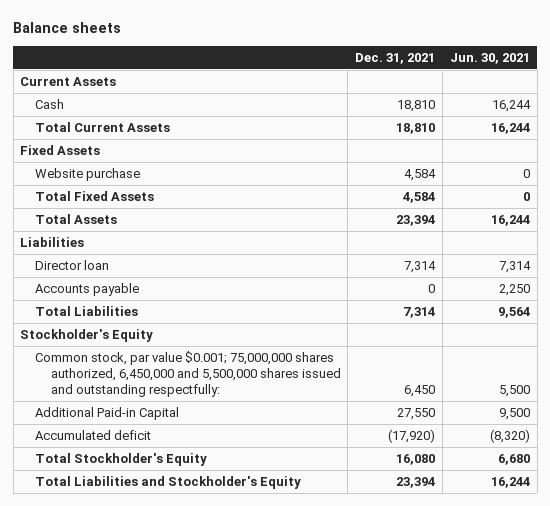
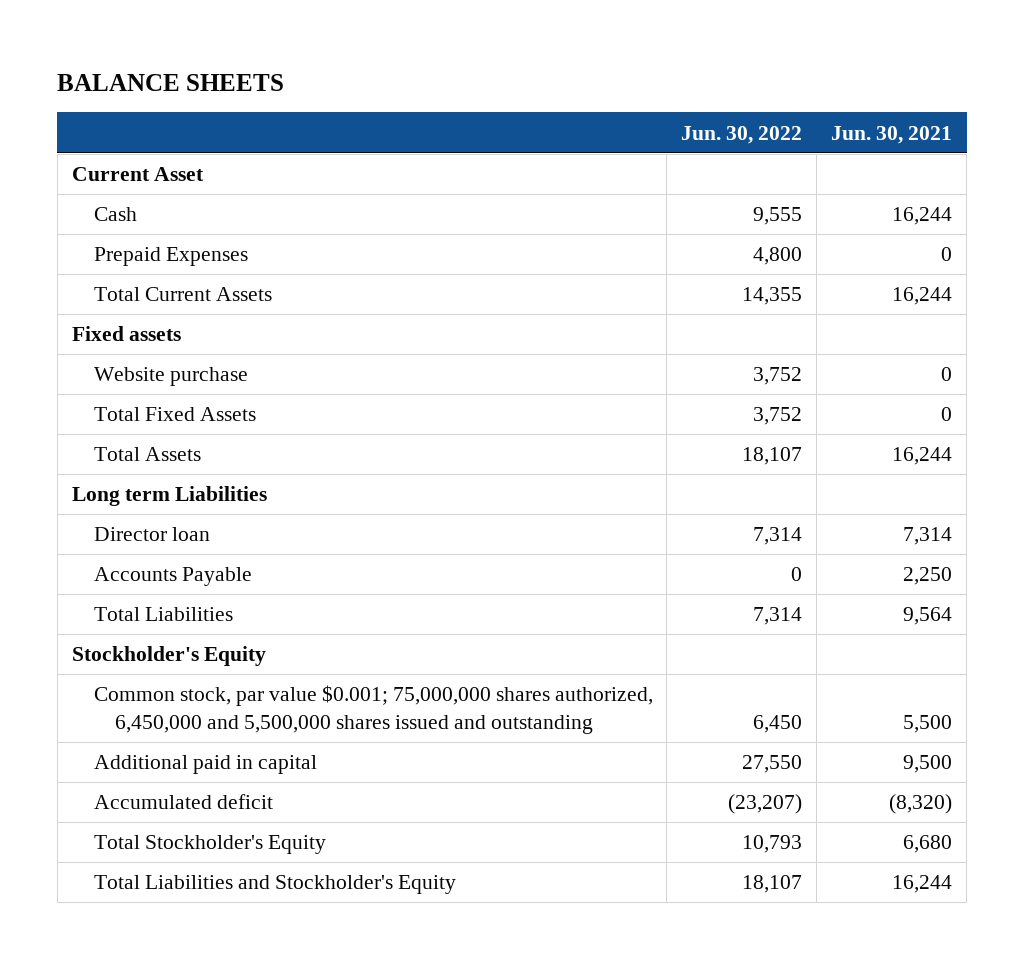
[13,21,122,33] Balance sheets -> [57,73,285,91] BALANCE SHEETS
[355,52,436,64] Dec. 31, 2021 -> none
none -> [681,125,803,144] Jun. 30, 2022
[20,77,117,87] Current Assets -> [71,167,204,182] Current Asset
none -> [93,247,248,267] Prepaid Expenses
[20,145,101,156] Fixed Assets -> [71,326,181,342] Fixed assets
[20,237,85,248] Liabilities -> none
none -> [71,486,267,507] Long term Liabilities
[35,283,140,297] Accounts payable -> [93,567,252,587] Accounts Payable
[35,351,341,398] Common stock, par value $0.001; 75,000,000 shares authorized, 6,450,000 and 5,500,000 shares issued and outstanding respectfully: -> [93,685,653,735] Common stock, par value $0.001; 75,000,000 shares authorized, 6,450,000 and 5,500,000 shares issued and outstanding
[35,407,180,421] Additional Paid-in Capital -> [93,755,317,775] Additional paid in capital

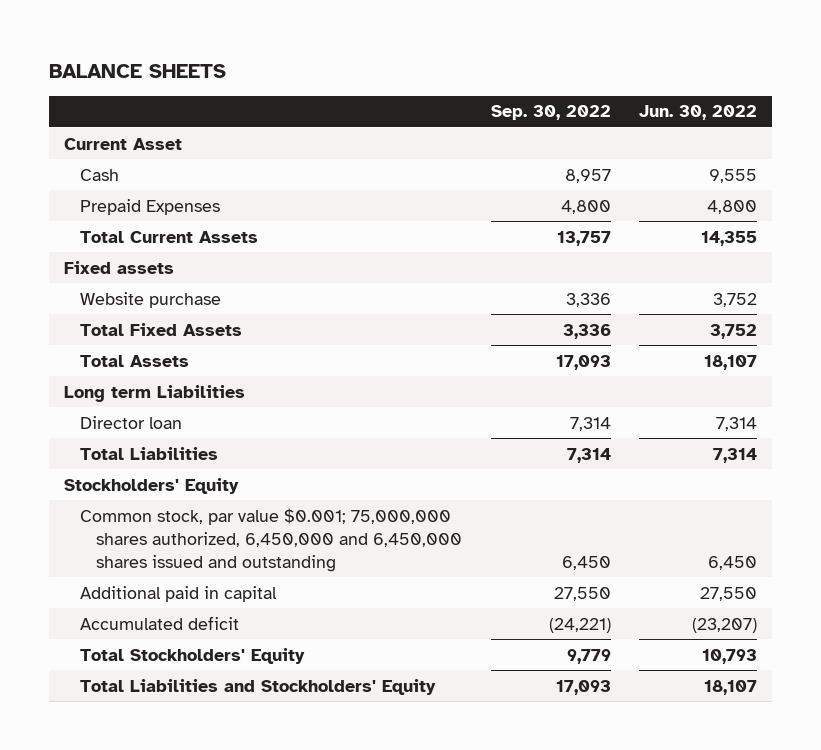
[831,125,953,144] Jun. 30, 2021 -> none
none -> [490,105,611,121] Sep. 30, 2022
[93,567,252,587] Accounts Payable -> none
[71,646,266,667] Stockholder's Equity -> [63,477,239,494] Stockholders' Equity
[93,685,653,735] Common stock, par value $0.001; 75,000,000 shares authorized, 6,450,000 and 5,500,000 shares issued and outstanding -> [79,507,462,572] Common stock, par value $0.001; 75,000,000 shares authorized, 6,450,000 and 6,450,000 shares issued and outstanding
[93,835,326,855] Total Stockholder's Equity -> [79,647,305,664] Total Stockholders' Equity
[93,875,456,895] Total Liabilities and Stockholder's Equity -> [79,678,436,695] Total Liabilities and Stockholders' Equity

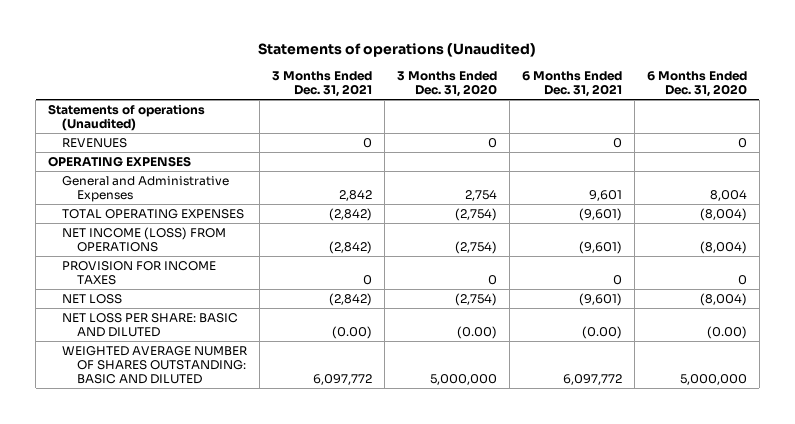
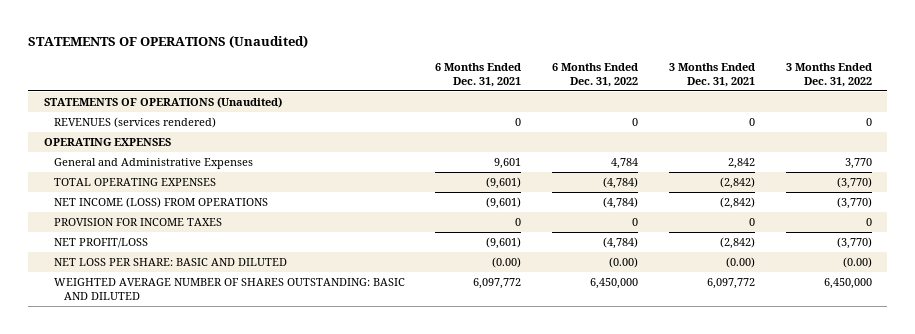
[258,43,537,58] Statements of operations (Unaudited) -> [28,34,309,48] STATEMENTS OF OPERATIONS (Unaudited)
[397,71,498,98] 3 Months Ended Dec. 31, 2020 -> none
[646,71,747,98] 6 Months Ended Dec. 31, 2020 -> none
none -> [552,62,639,87] 6 Months Ended Dec. 31, 2022
none -> [785,62,872,87] 3 Months Ended Dec. 31, 2022
[48,103,206,131] Statements of operations (Unaudited) -> [43,96,282,108] STATEMENTS OF OPERATIONS (Unaudited)
[62,137,128,148] REVENUES -> [53,116,216,128] REVENUES (services rendered)
[62,293,123,304] NET LOSS -> [53,237,148,248] NET PROFIT/LOSS

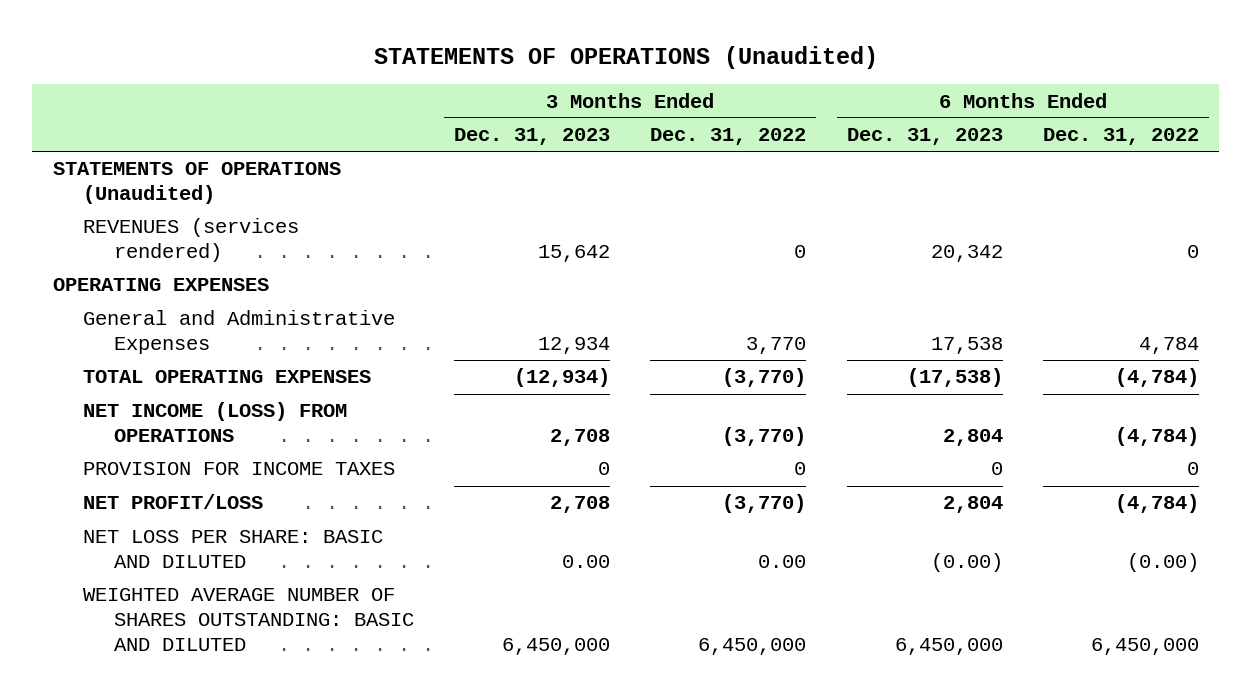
[435,62,522,87] 6 Months Ended Dec. 31, 2021 -> none
[669,62,756,87] 3 Months Ended Dec. 31, 2021 -> none
none -> [453,128,610,146] Dec. 31, 2023
none -> [846,128,1003,146] Dec. 31, 2023
[842,256,872,268] (0.00) -> [758,555,807,569] 0.00

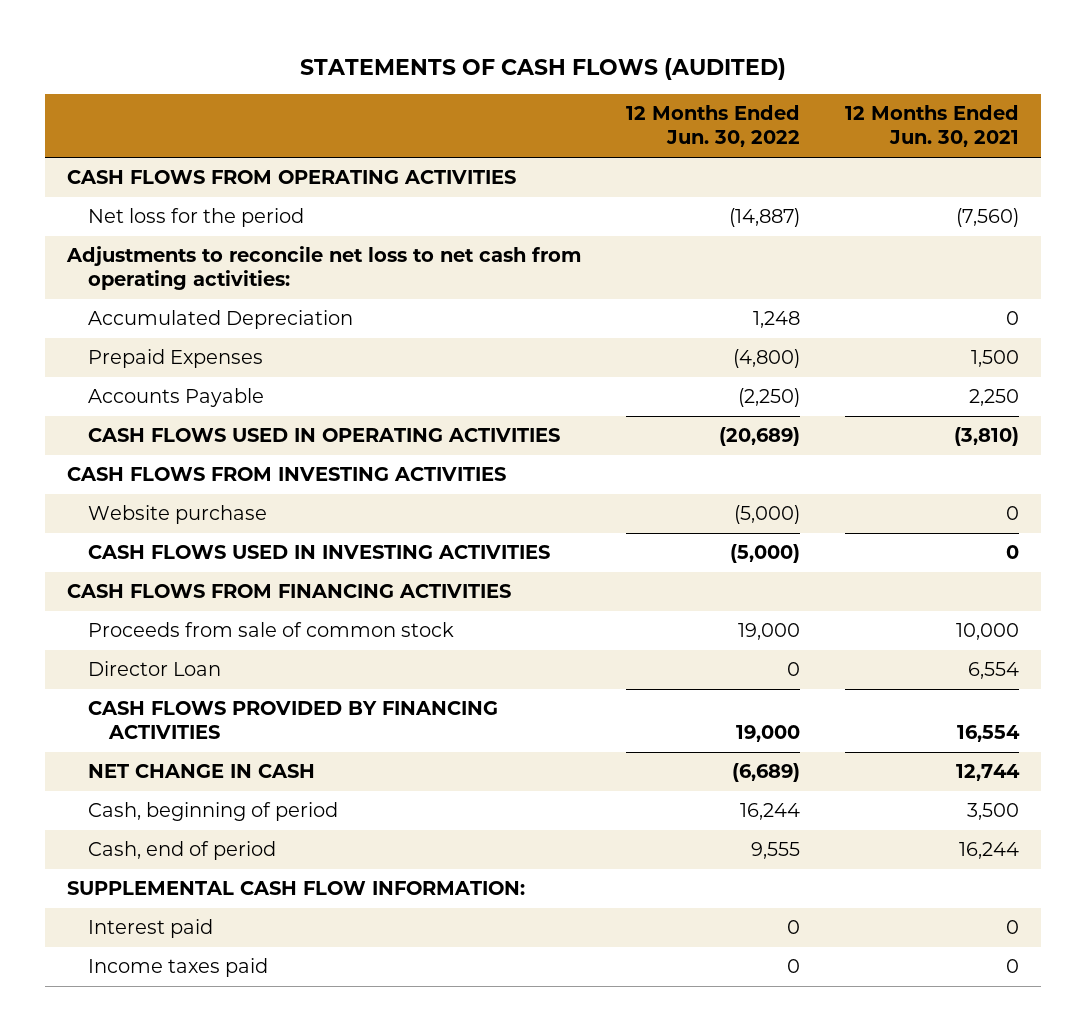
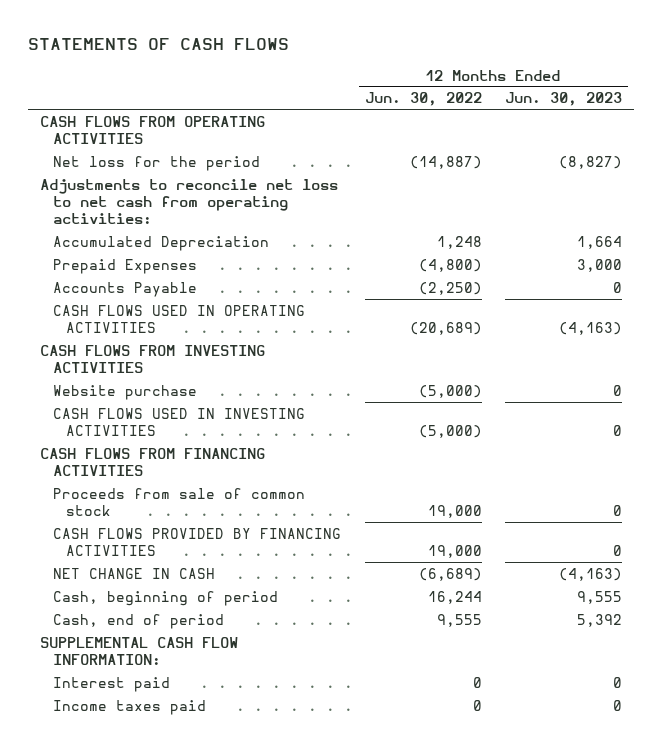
[300,57,787,80] STATEMENTS OF CASH FLOWS (AUDITED) -> [28,38,290,51] STATEMENTS OF CASH FLOWS
[844,105,1019,148] 12 Months Ended Jun. 30, 2021 -> none
none -> [505,92,623,107] Jun. 30, 2023
[88,661,222,677] Director Loan -> none

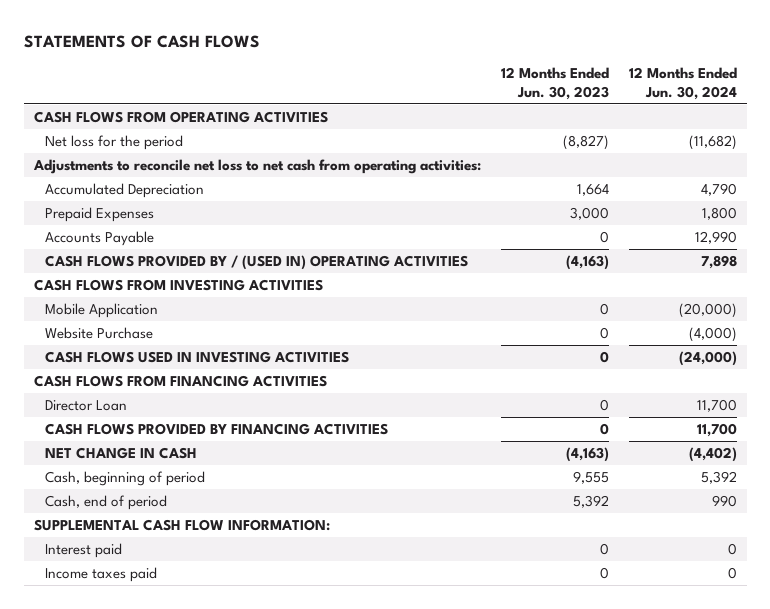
[364,92,482,107] Jun. 30, 2022 -> none
none -> [628,67,737,100] 12 Months Ended Jun. 30, 2024
[53,304,306,333] CASH FLOWS USED IN OPERATING ACTIVITIES -> [44,254,468,270] CASH FLOWS PROVIDED BY / (USED IN) OPERATING ACTIVITIES
none -> [44,302,158,318] Mobile Application
[53,384,198,400] Website purchase -> [44,326,153,339] Website Purchase
[53,487,306,516] Proceeds from sale of common stock -> none
none -> [44,399,127,411] Director Loan

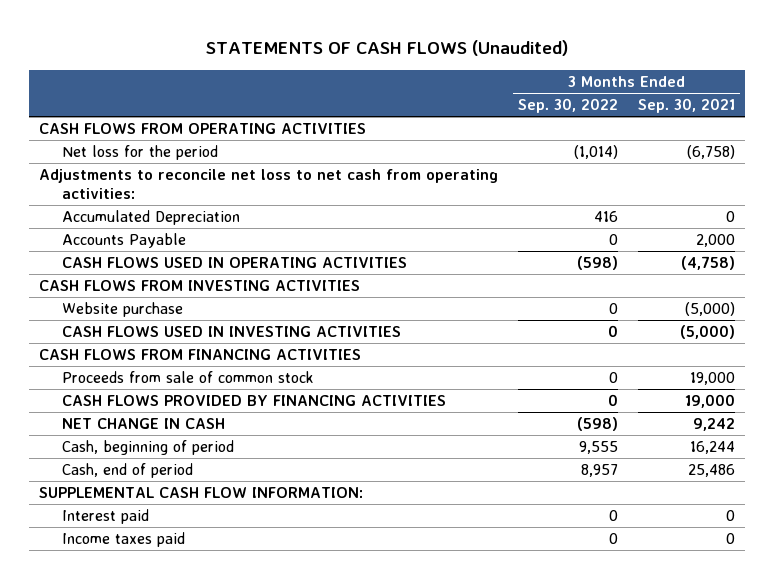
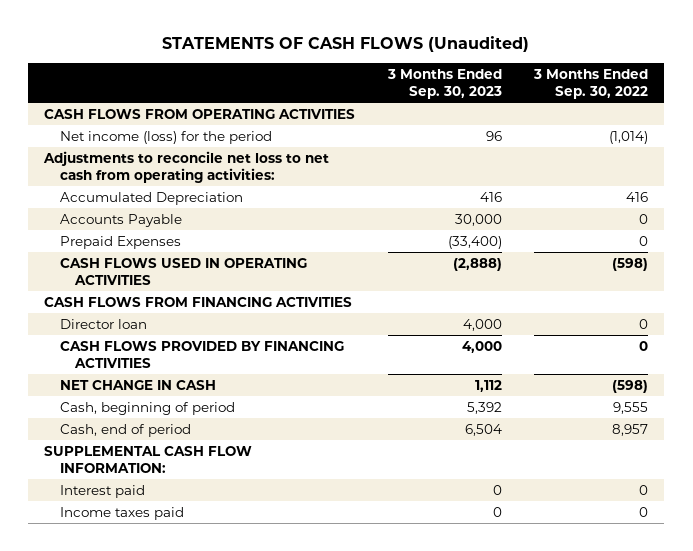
[638,98,736,114] Sep. 30, 2021 -> none
none -> [386,68,502,100] 3 Months Ended Sep. 30, 2023
[61,145,218,161] Net loss for the period -> [59,130,272,144] Net income (loss) for the period
none -> [59,235,181,249] Prepaid Expenses
[39,280,361,292] CASH FLOWS FROM INVESTING ACTIVITIES -> none
[61,302,183,318] Website purchase -> none
[61,326,401,338] CASH FLOWS USED IN INVESTING ACTIVITIES -> none
[61,371,314,384] Proceeds from sale of common stock -> none
none -> [59,318,147,329] Director loan

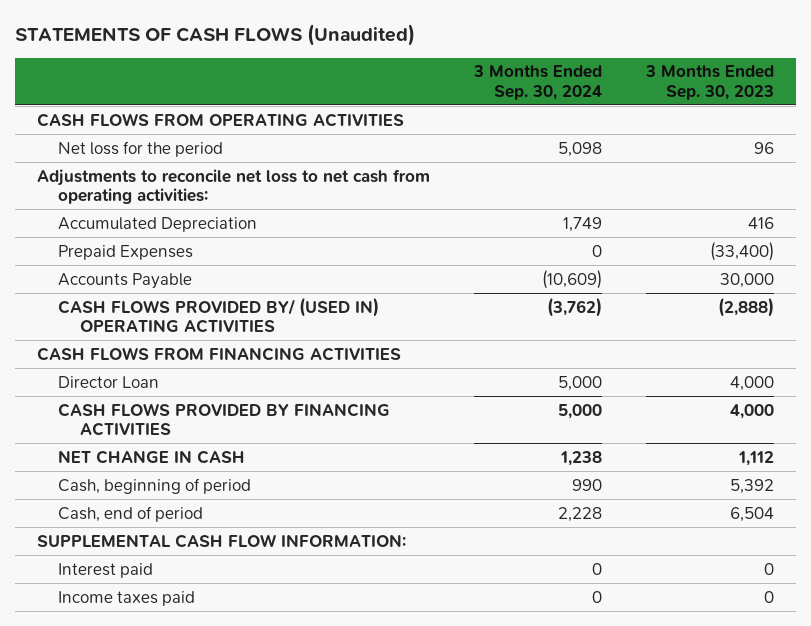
[533,68,649,100] 3 Months Ended Sep. 30, 2022 -> none
none -> [472,65,602,100] 3 Months Ended Sep. 30, 2024
[59,130,272,144] Net income (loss) for the period -> [58,140,224,157] Net loss for the period
[59,213,182,227] Accounts Payable -> [58,272,193,289] Accounts Payable
[59,257,307,286] CASH FLOWS USED IN OPERATING ACTIVITIES -> [58,296,380,333] CASH FLOWS PROVIDED BY/ (USED IN) OPERATING ACTIVITIES
[59,318,147,329] Director loan -> [58,375,160,388] Director Loan

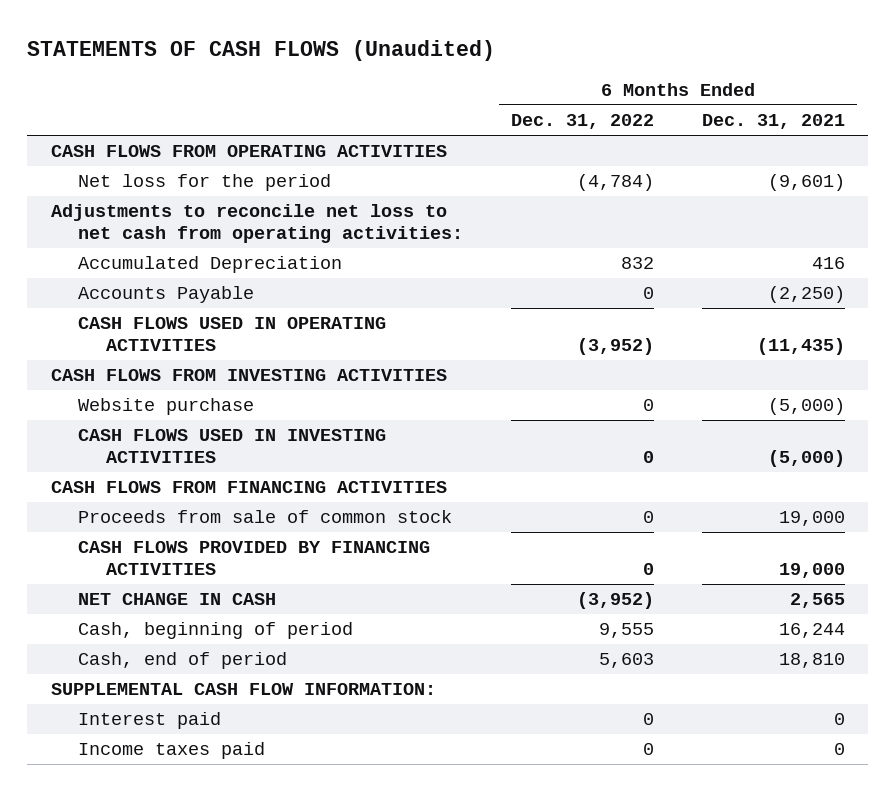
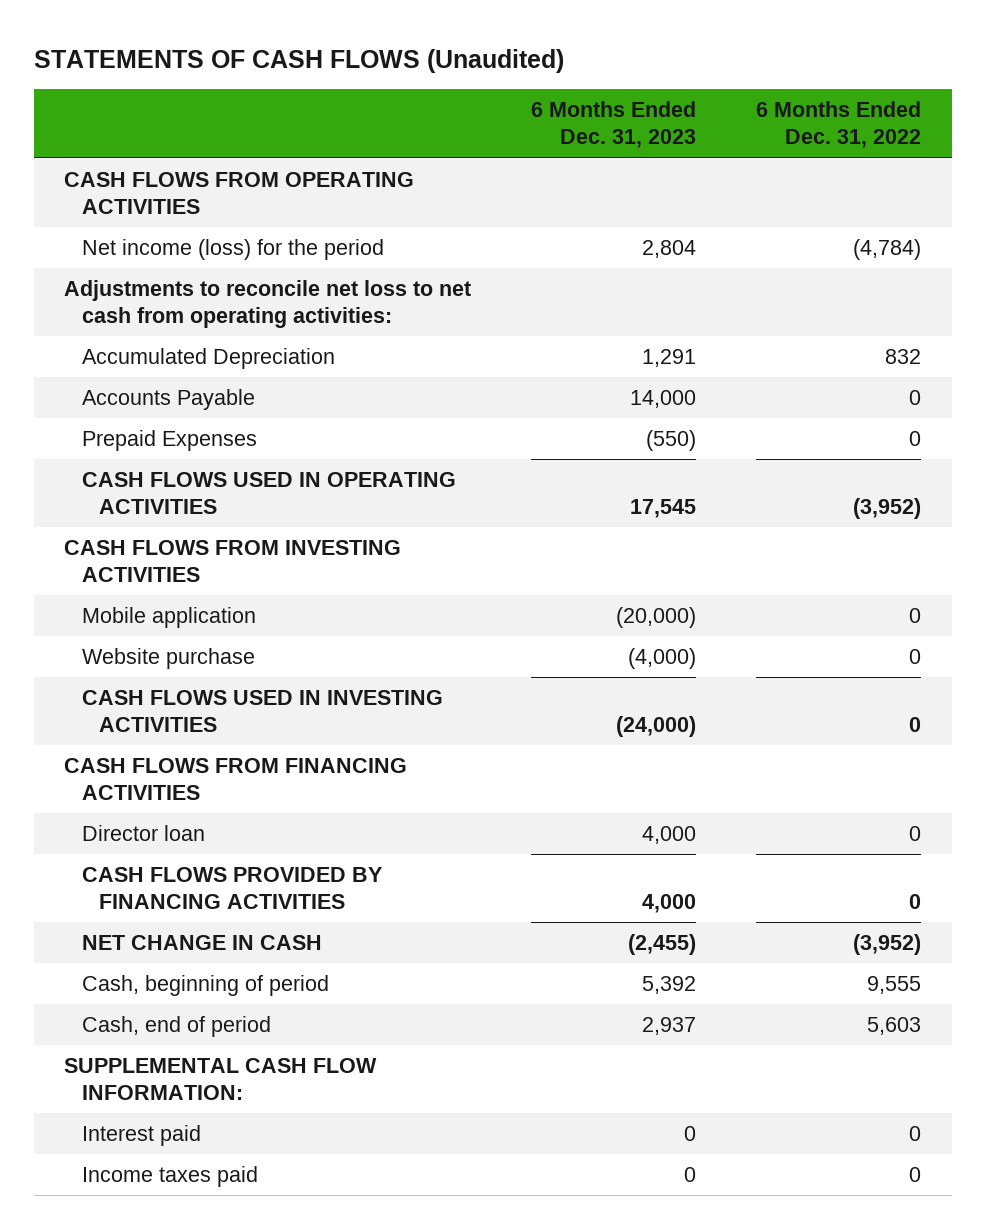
[701,114,845,130] Dec. 31, 2021 -> none
none -> [531,101,697,149] 6 Months Ended Dec. 31, 2023
[78,174,332,192] Net loss for the period -> [81,239,384,261] Net income (loss) for the period
none -> [81,430,257,452] Prepaid Expenses
none -> [81,607,256,629] Mobile application
[78,510,453,524] Proceeds from sale of common stock -> none
none -> [81,825,205,842] Director loan

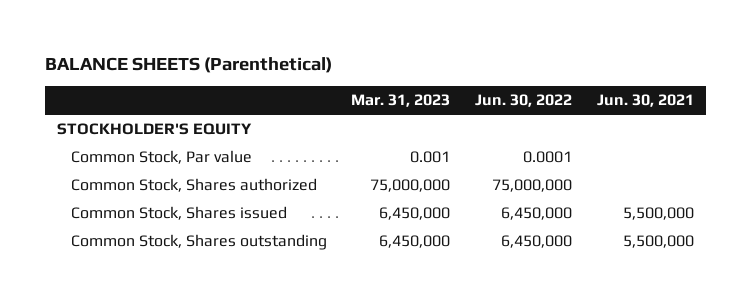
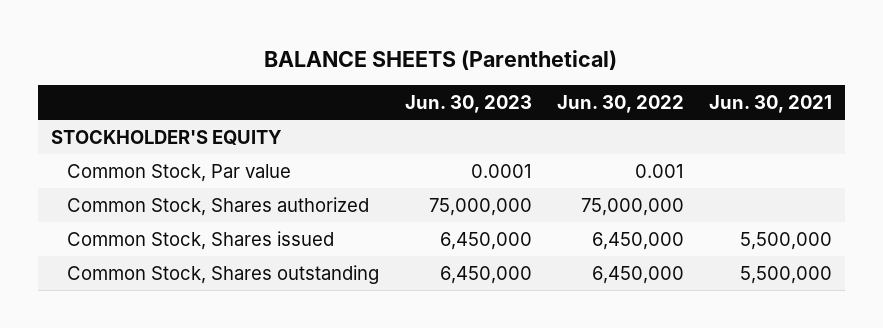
[351,94,451,108] Mar. 31, 2023 -> none
none -> [404,94,532,113] Jun. 30, 2023
[522,151,572,164] 0.0001 -> [634,163,684,178] 0.001

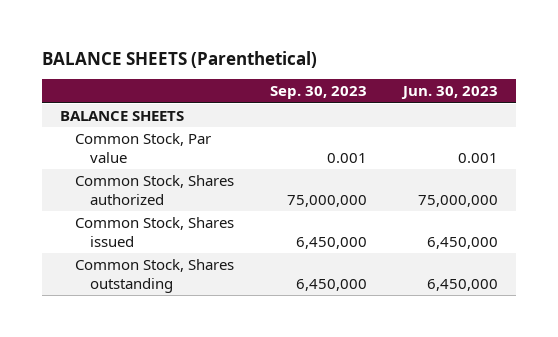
[556,94,684,113] Jun. 30, 2022 -> none
[709,94,833,113] Jun. 30, 2021 -> none
none -> [269,86,367,100] Sep. 30, 2023
[50,129,282,145] STOCKHOLDER'S EQUITY -> none
none -> [59,110,184,121] BALANCE SHEETS
[470,163,532,178] 0.0001 -> [457,152,498,163] 0.001

